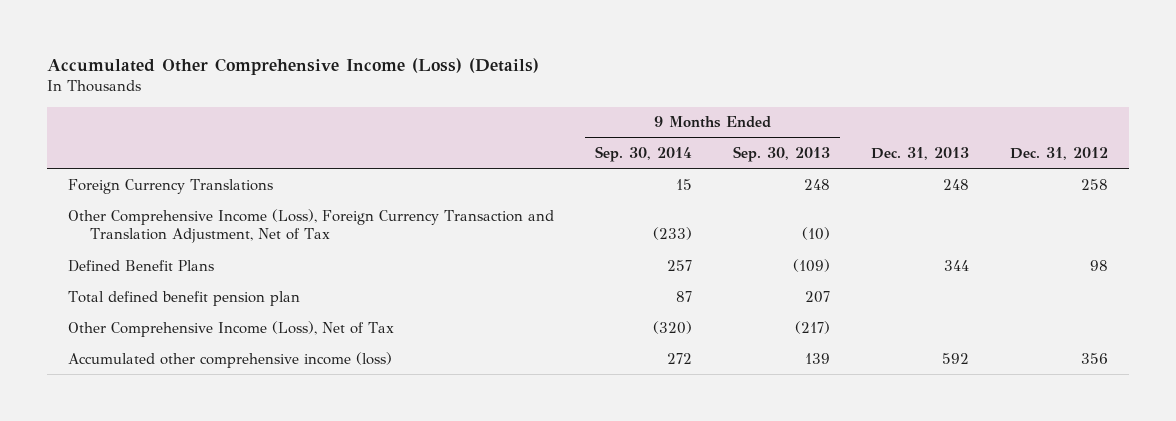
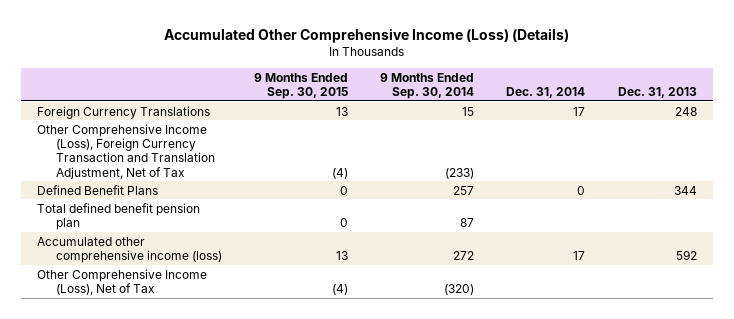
[733,146,831,163] Sep. 30, 2013 -> none
[1010,147,1109,161] Dec. 31, 2012 -> none
none -> [254,72,349,100] 9 Months Ended Sep. 30, 2015
none -> [506,87,586,99] Dec. 31, 2014
[67,320,394,337] Other Comprehensive Income (Loss), Net of Tax -> [37,268,208,295] Other Comprehensive Income (Loss), Net of Tax

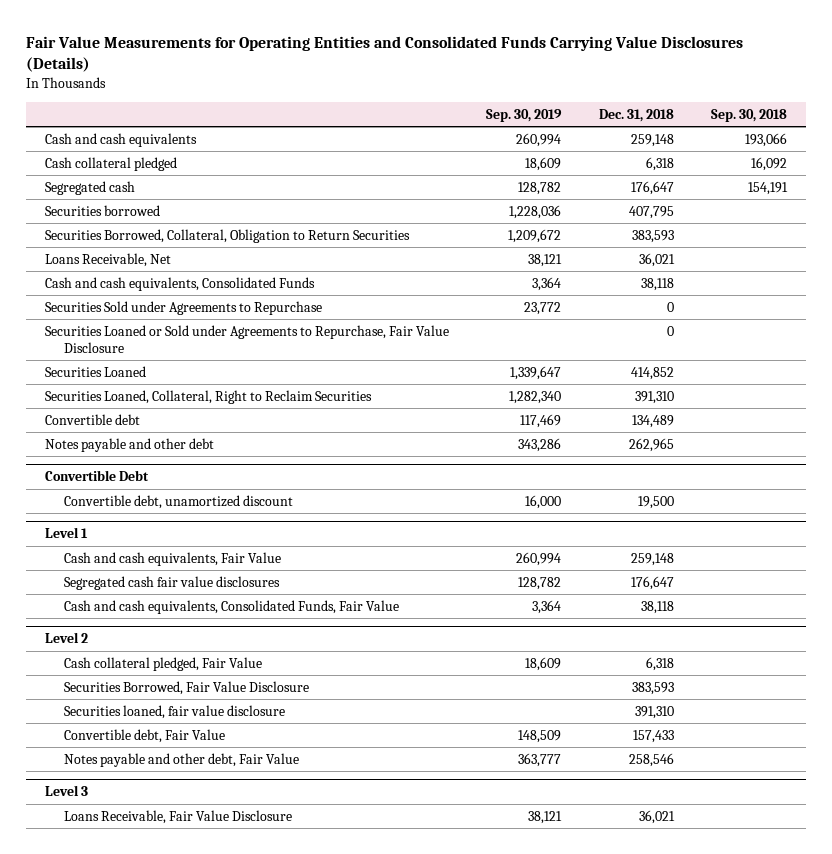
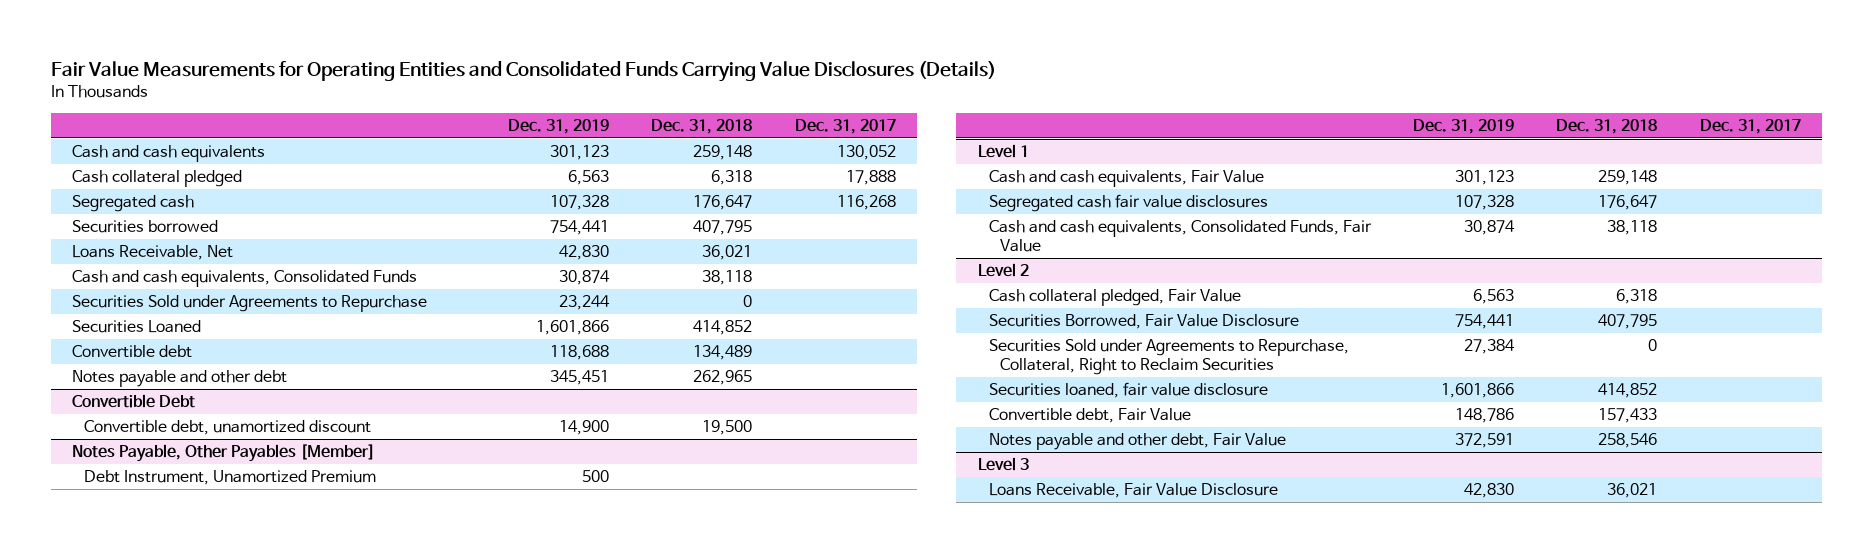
[486,108,563,122] Sep. 30, 2019 -> none
[711,108,788,122] Sep. 30, 2018 -> none
none -> [507,119,609,135] Dec. 31, 2019
none -> [794,119,896,135] Dec. 31, 2017
[44,228,410,243] Securities Borrowed, Collateral, Obligation to Return Securities -> none
[44,324,449,353] Securities Loaned or Sold under Agreements to Repurchase, Fair Value Disclosure -> none
[44,389,372,404] Securities Loaned, Collateral, Right to Reclaim Securities -> none
none -> [72,444,376,463] Notes Payable, Other Payables [Member]
none -> [83,470,376,486] Debt Instrument, Unamortized Premium
[631,681,674,695] 383,593 -> [1598,314,1658,330] 407,795
none -> [988,339,1349,375] Securities Sold under Agreements to Repurchase, Collateral, Right to Reclaim Securities
[634,705,674,719] 391,310 -> [1598,383,1658,399] 414,852

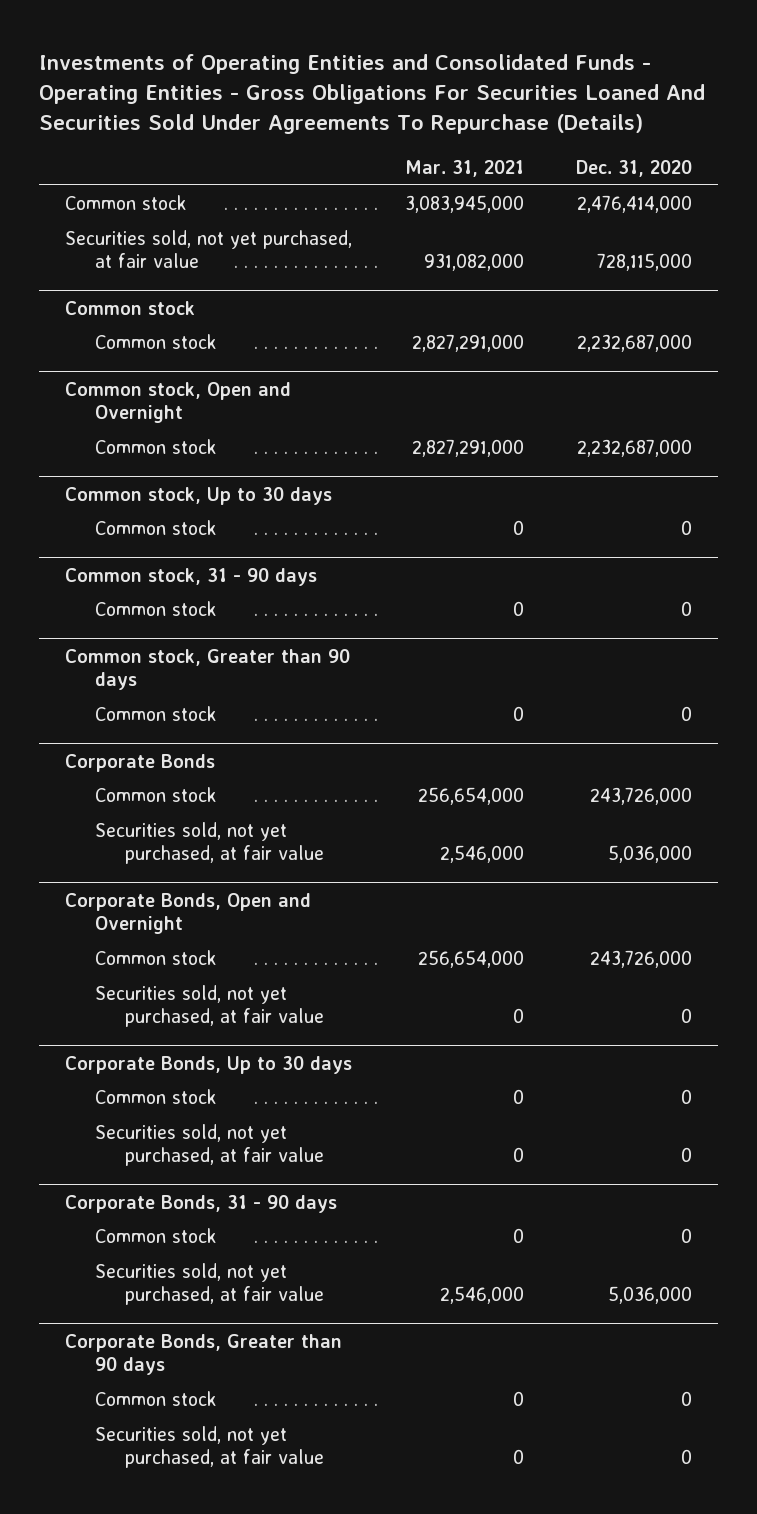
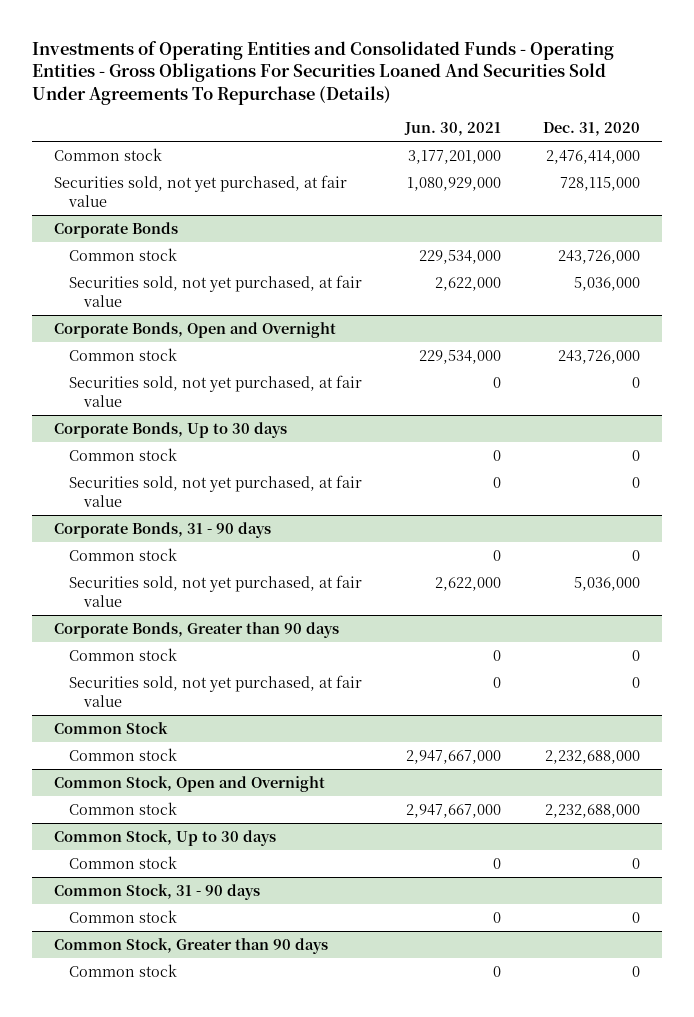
[404,159,524,177] Mar. 31, 2021 -> none
none -> [403,121,501,136] Jun. 30, 2021
[65,300,196,315] Common stock -> none
[94,334,217,350] Common stock -> none
[65,381,292,424] Common stock, Open and Overnight -> none
[94,439,217,455] Common stock -> none
[65,486,333,505] Common stock, Up to 30 days -> none
[94,520,217,536] Common stock -> none
[65,567,318,586] Common stock, 31 - 90 days -> none
[94,601,217,617] Common stock -> none
[65,648,351,691] Common stock, Greater than 90 days -> none
[94,706,217,722] Common stock -> none
none -> [53,721,168,734] Common Stock
none -> [68,747,177,761] Common stock
none -> [53,775,325,792] Common Stock, Open and Overnight
none -> [68,801,177,815] Common stock
none -> [53,829,276,846] Common Stock, Up to 30 days
none -> [68,855,177,869] Common stock
none -> [53,883,260,900] Common Stock, 31 - 90 days
none -> [68,909,177,923] Common stock
none -> [53,937,328,954] Common Stock, Greater than 90 days
none -> [68,963,177,977] Common stock

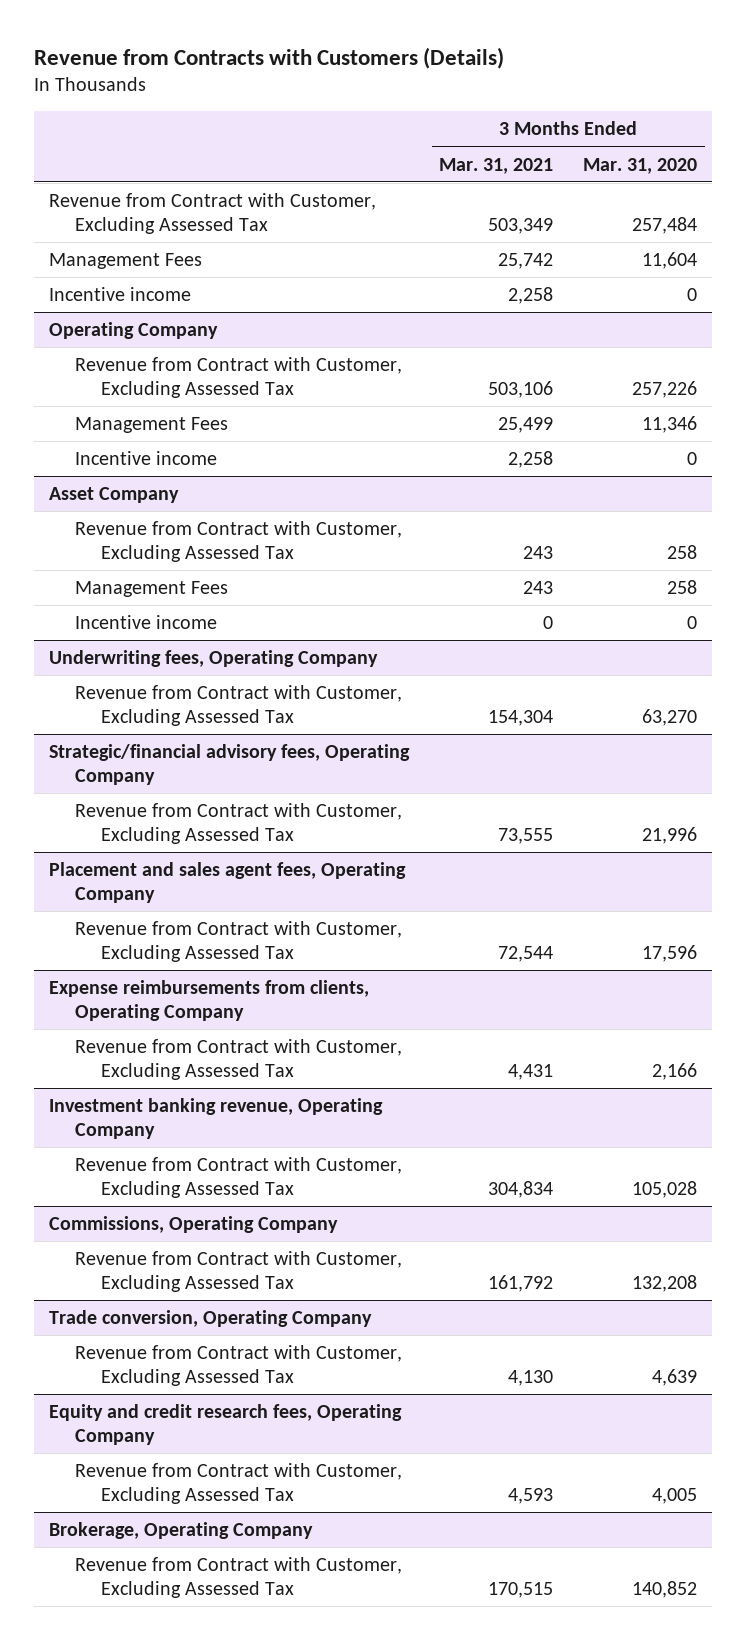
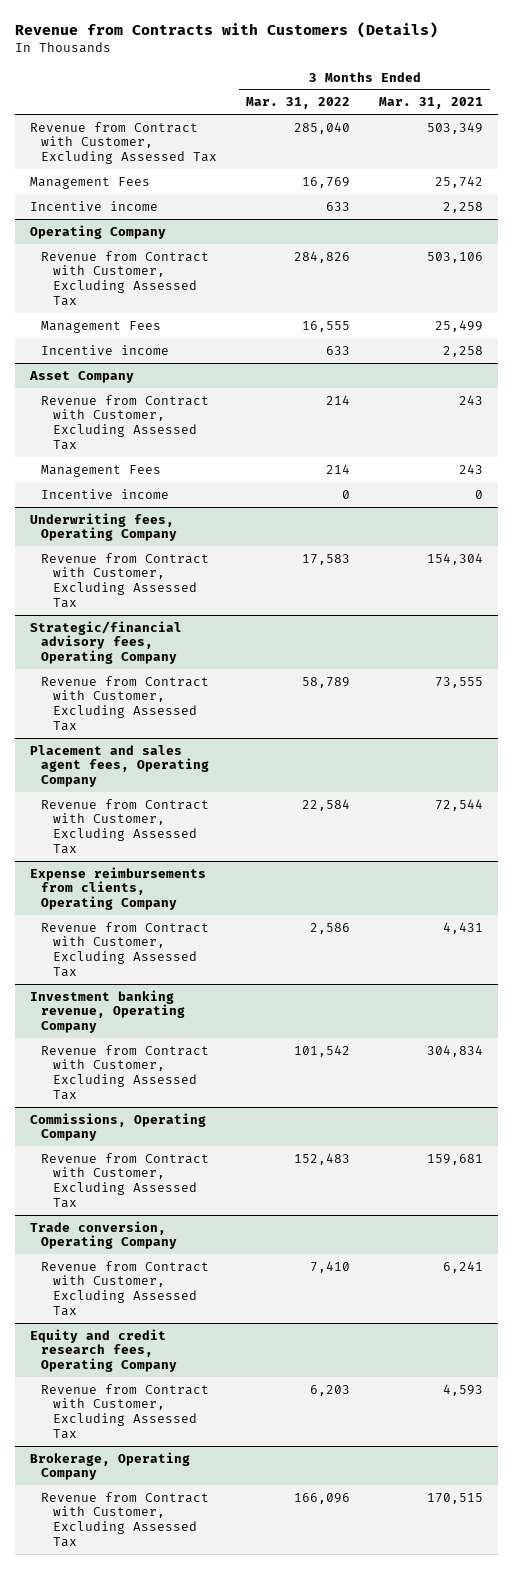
[583,157,698,174] Mar. 31, 2020 -> none
none -> [246,97,351,110] Mar. 31, 2022
[488,1274,554,1292] 161,792 -> [427,1153,484,1165] 159,681
[508,1369,554,1386] 4,130 -> [443,1260,484,1273] 6,241

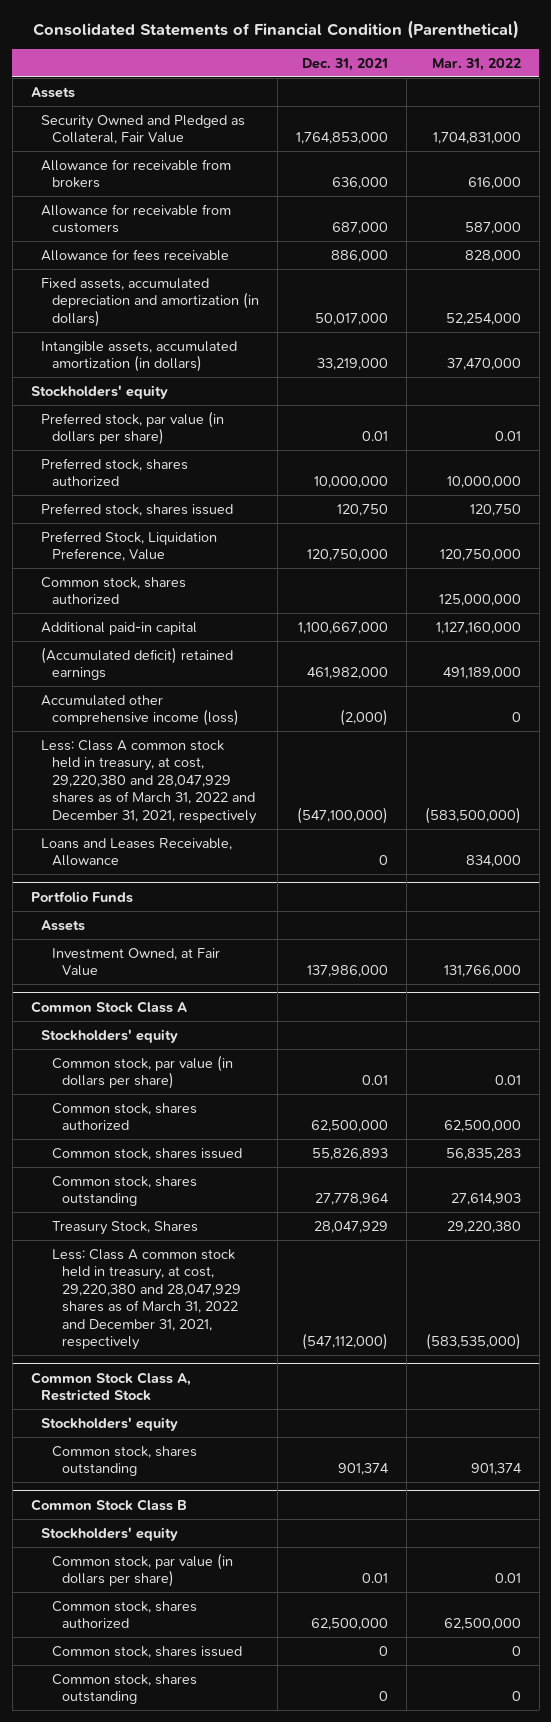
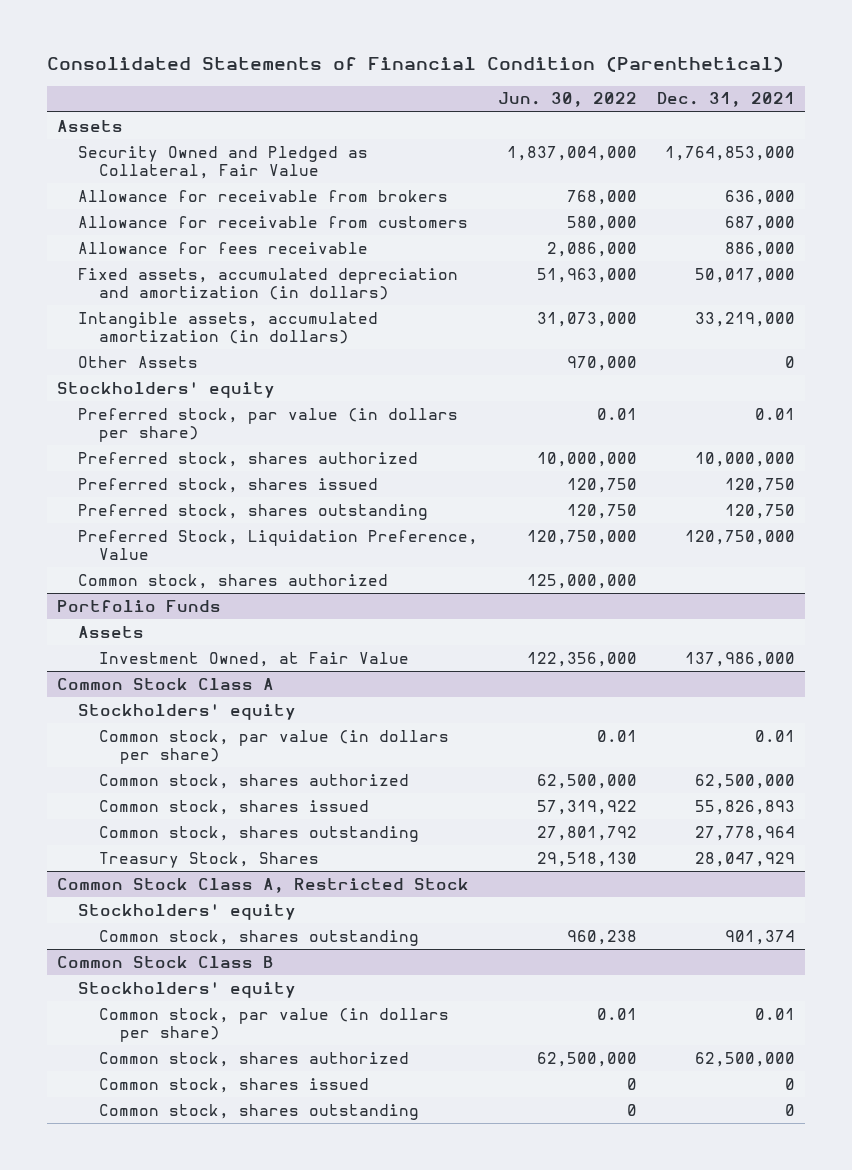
[431,57,521,71] Mar. 31, 2022 -> none
none -> [497,92,637,108] Jun. 30, 2022
none -> [77,355,198,368] Other Assets
none -> [77,503,428,520] Preferred stock, shares outstanding
[41,621,198,635] Additional paid-in capital -> none
[41,646,234,681] (Accumulated deficit) retained earnings -> none
[41,694,239,727] Accumulated other comprehensive income (loss) -> none
[41,739,257,824] Less: Class A common stock held in treasury, at cost, 29,220,380 and 28,047,929 shares as of March 31, 2022 and December 31, 2021, respectively -> none
[41,837,233,867] Loans and Leases Receivable, Allowance -> none
[51,1248,241,1351] Less: Class A common stock held in treasury, at cost, 29,220,380 and 28,047,929 shares as of March 31, 2022 and December 31, 2021, respectively -> none

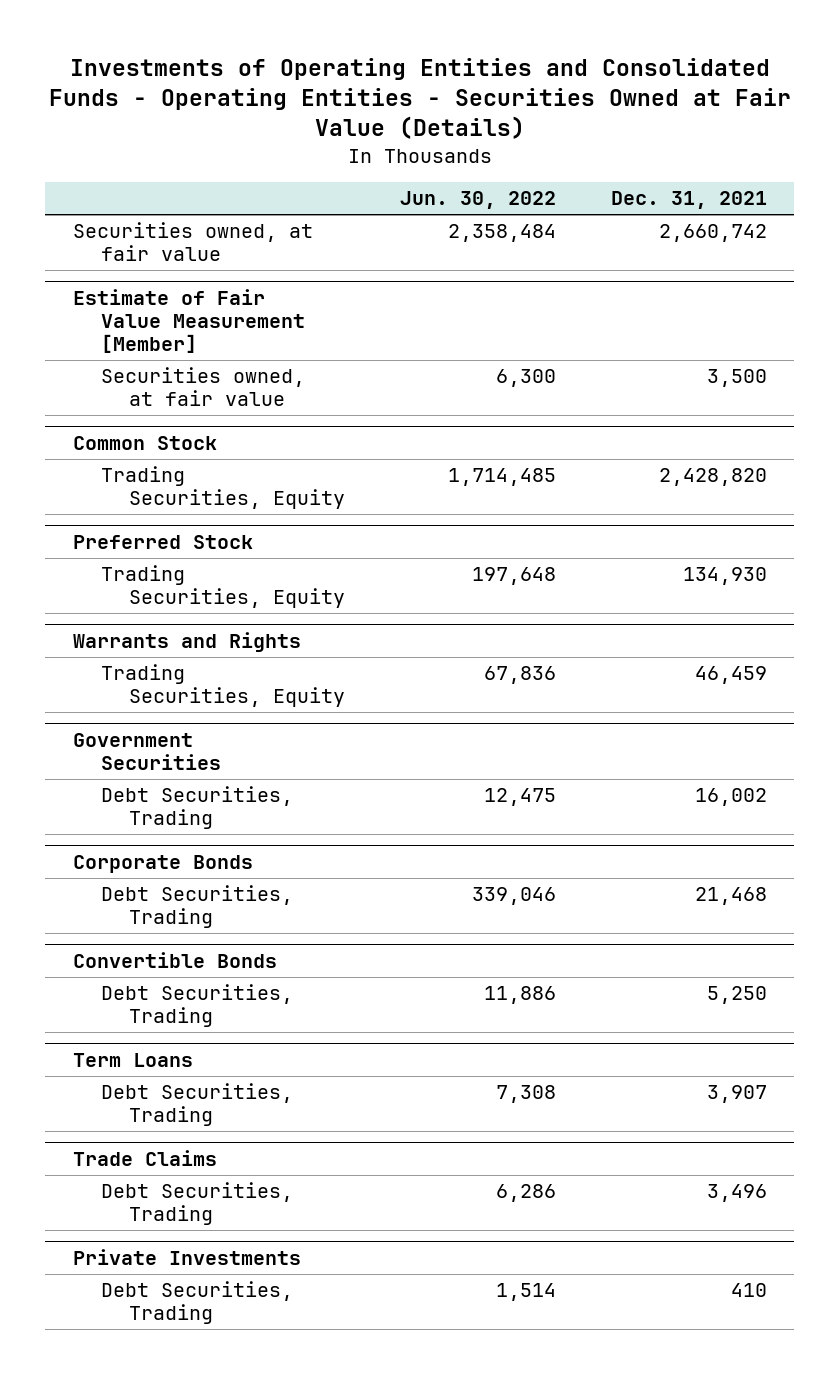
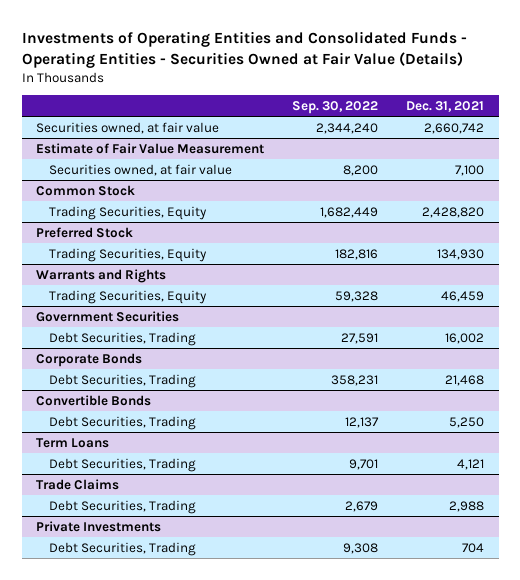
[399,191,556,210] Jun. 30, 2022 -> none
none -> [292,100,379,114] Sep. 30, 2022
[72,288,305,354] Estimate of Fair Value Measurement [Member] -> [36,142,265,154] Estimate of Fair Value Measurement
[706,369,767,388] 3,500 -> [455,164,485,176] 7,100
[706,1085,767,1104] 3,907 -> [457,458,485,470] 4,121
[706,1184,767,1203] 3,496 -> [449,500,485,512] 2,988
[730,1283,767,1298] 410 -> [462,542,485,553] 704

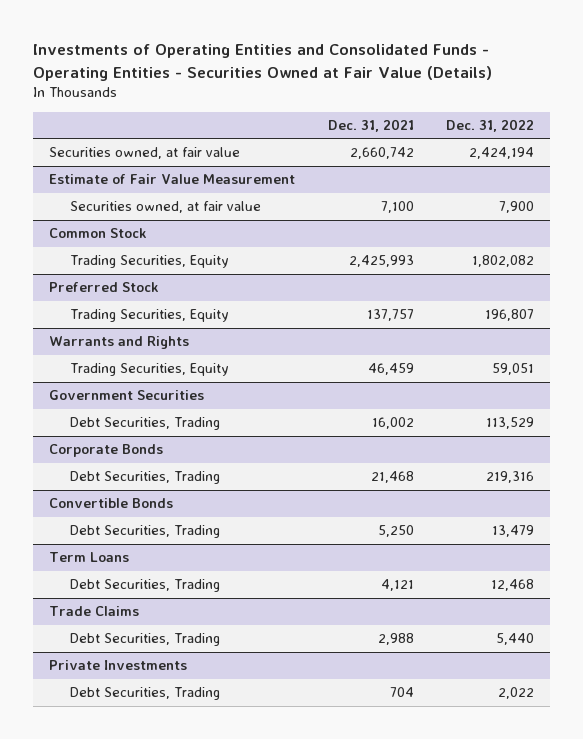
[292,100,379,114] Sep. 30, 2022 -> none
none -> [445,118,534,132] Dec. 31, 2022
[422,206,485,218] 2,428,820 -> [348,255,414,268] 2,425,993
[437,248,485,260] 134,930 -> [366,309,414,322] 137,757

